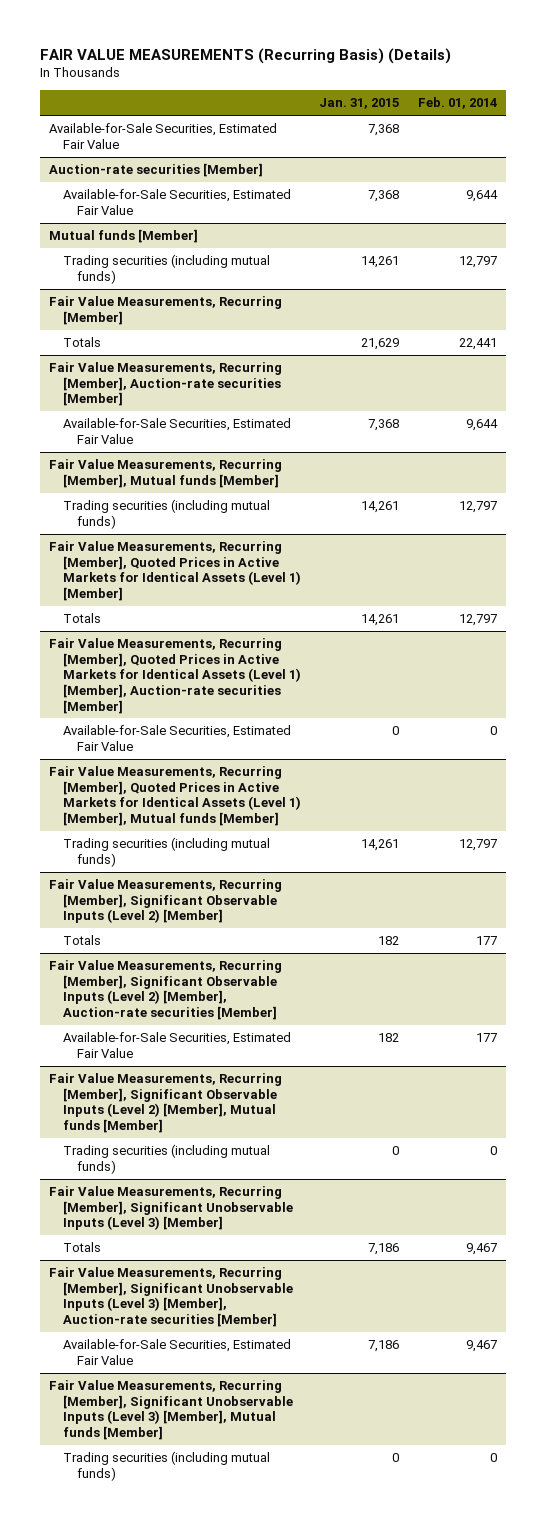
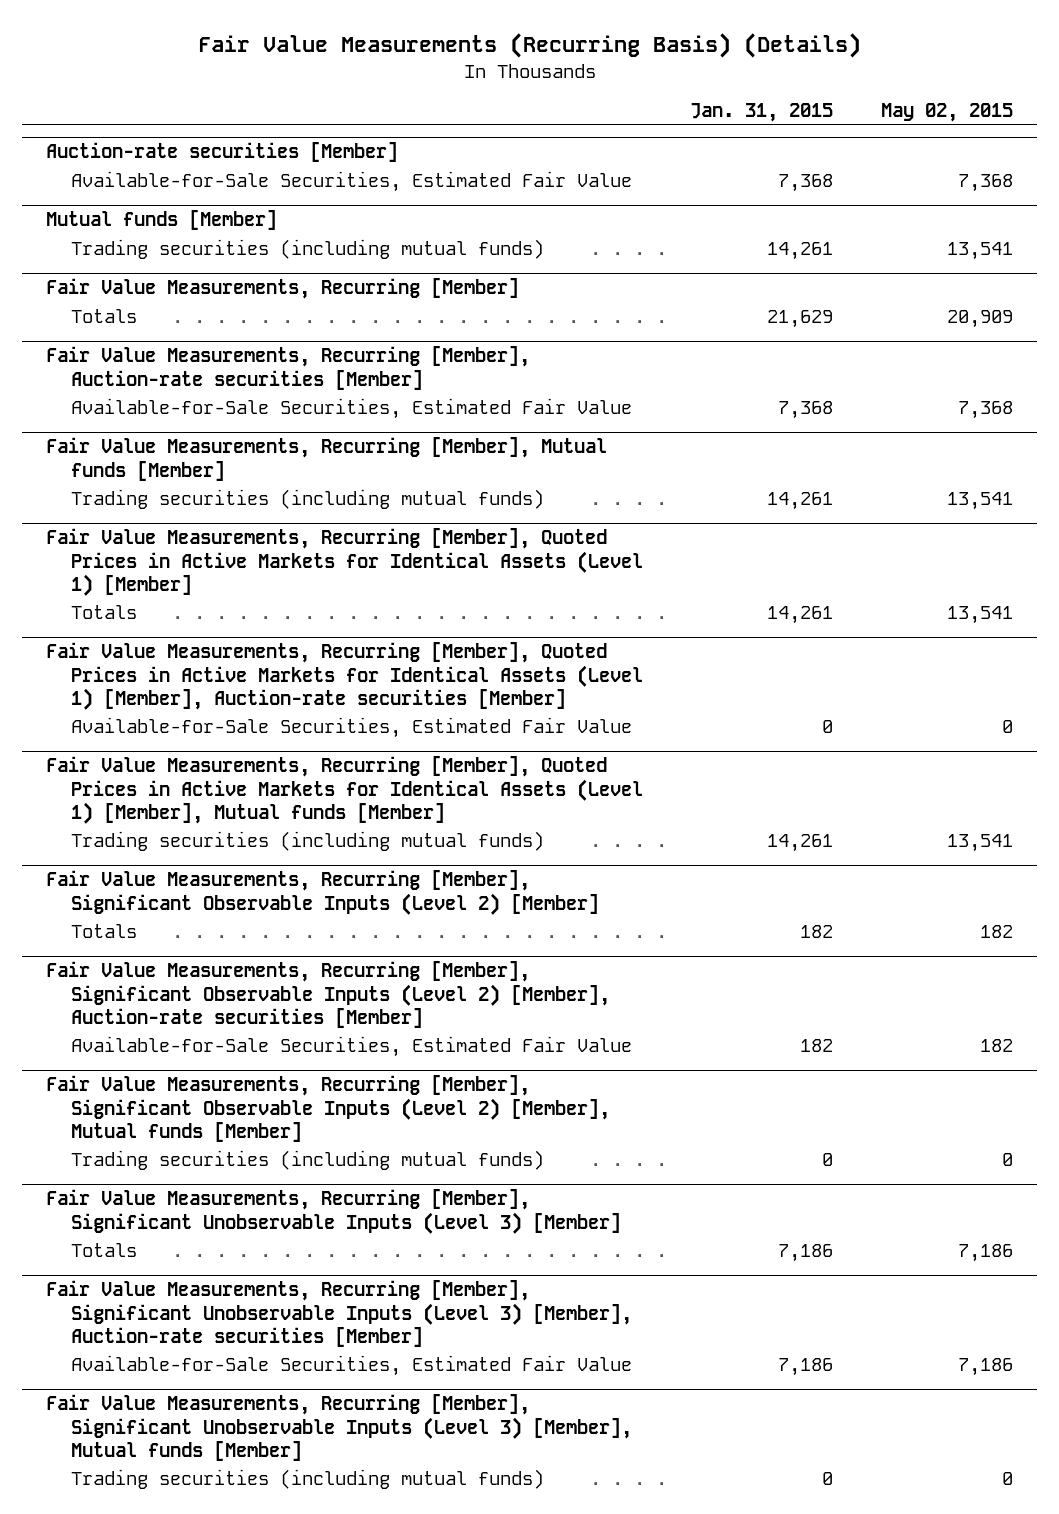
[39,47,451,64] FAIR VALUE MEASUREMENTS (Recurring Basis) (Details) -> [197,32,861,58] Fair Value Measurements (Recurring Basis) (Details)
[417,97,497,110] Feb. 01, 2014 -> none
none -> [881,103,1014,123] May 02, 2015
[49,123,278,149] Available-for-Sale Securities, Estimated Fair Value -> none

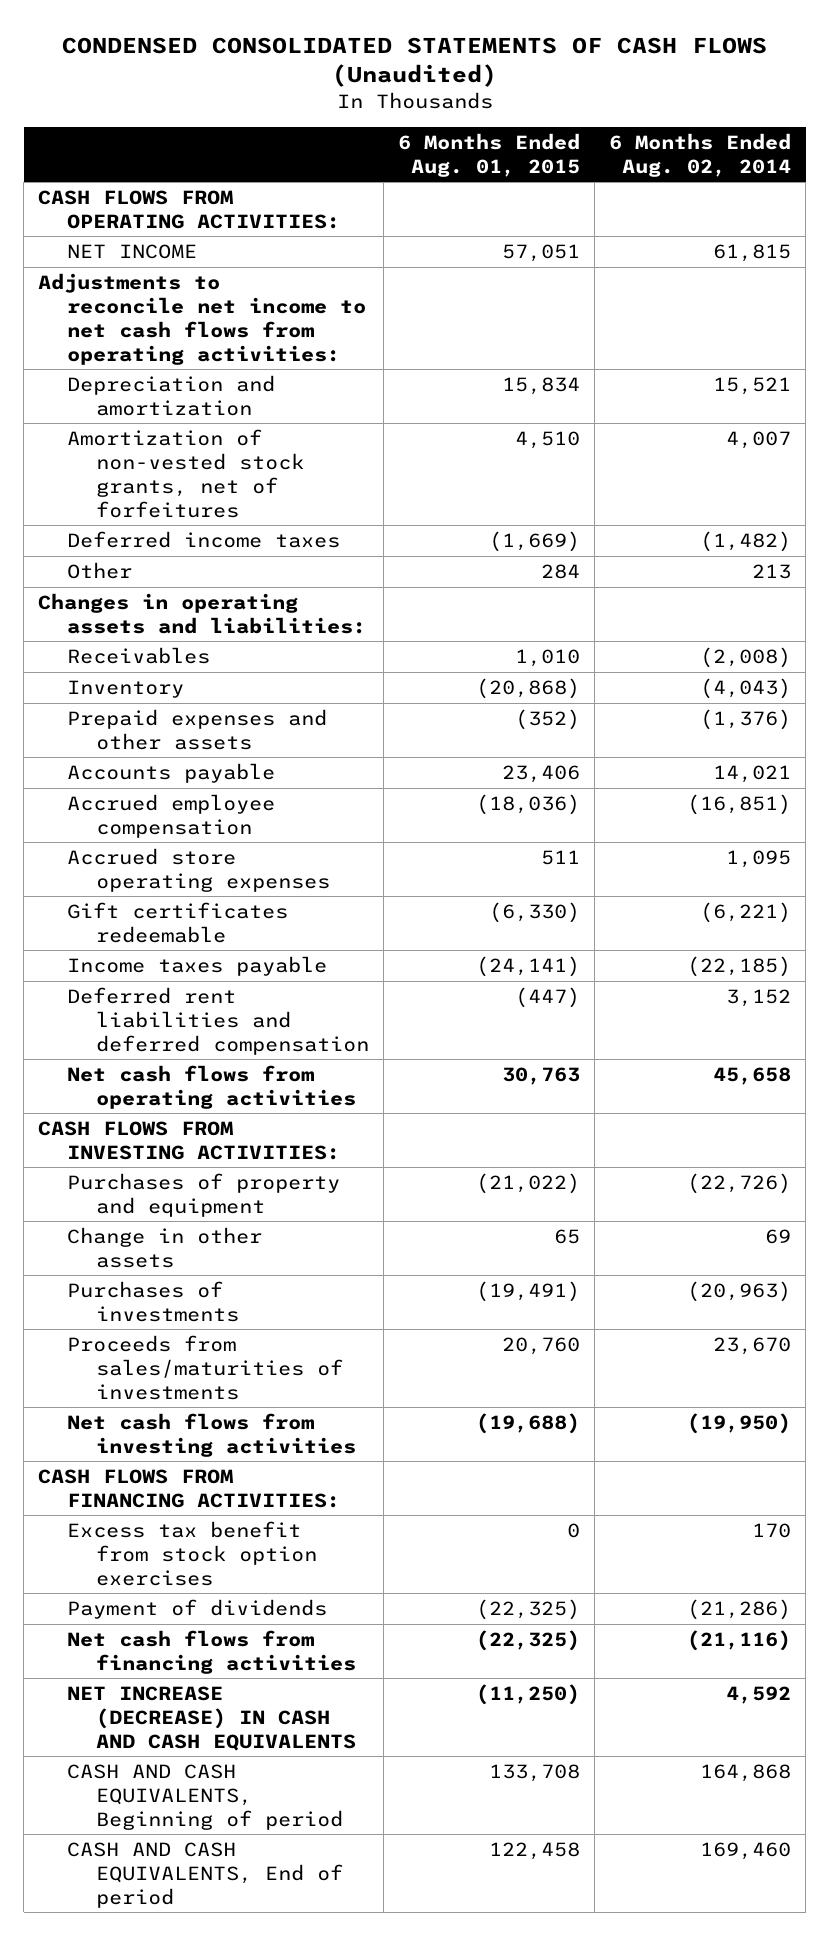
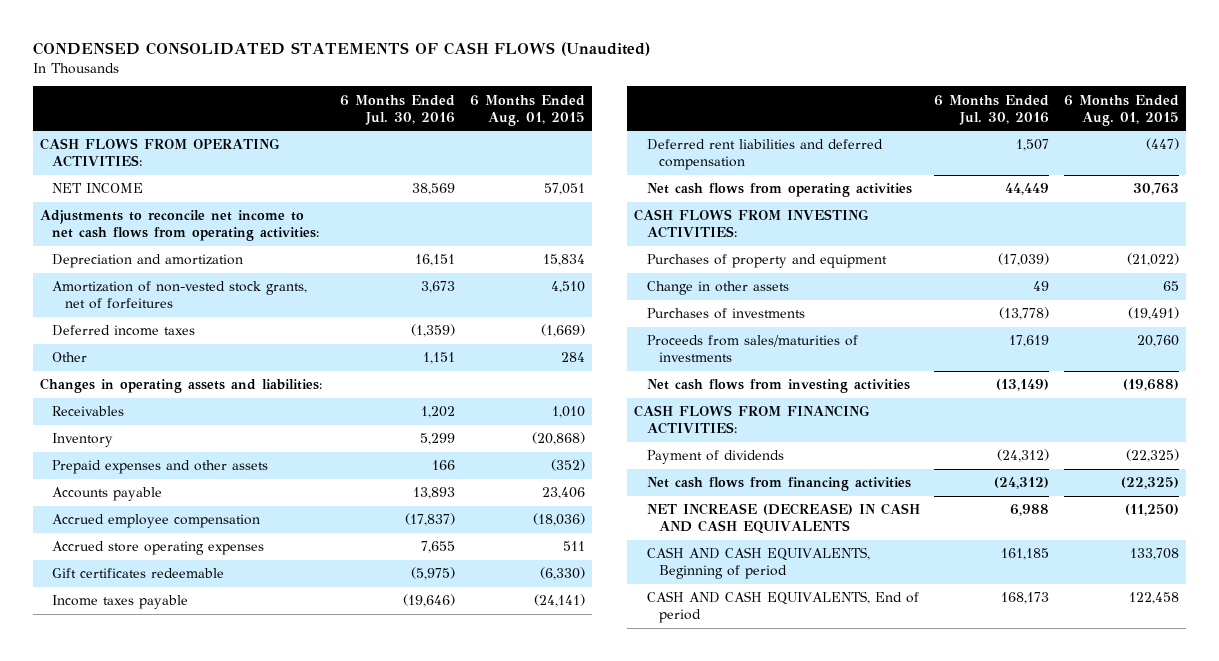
[609,132,792,177] 6 Months Ended Aug. 02, 2014 -> none
none -> [340,94,456,125] 6 Months Ended Jul. 30, 2016
[66,1520,317,1586] Excess tax benefit from stock option exercises -> none

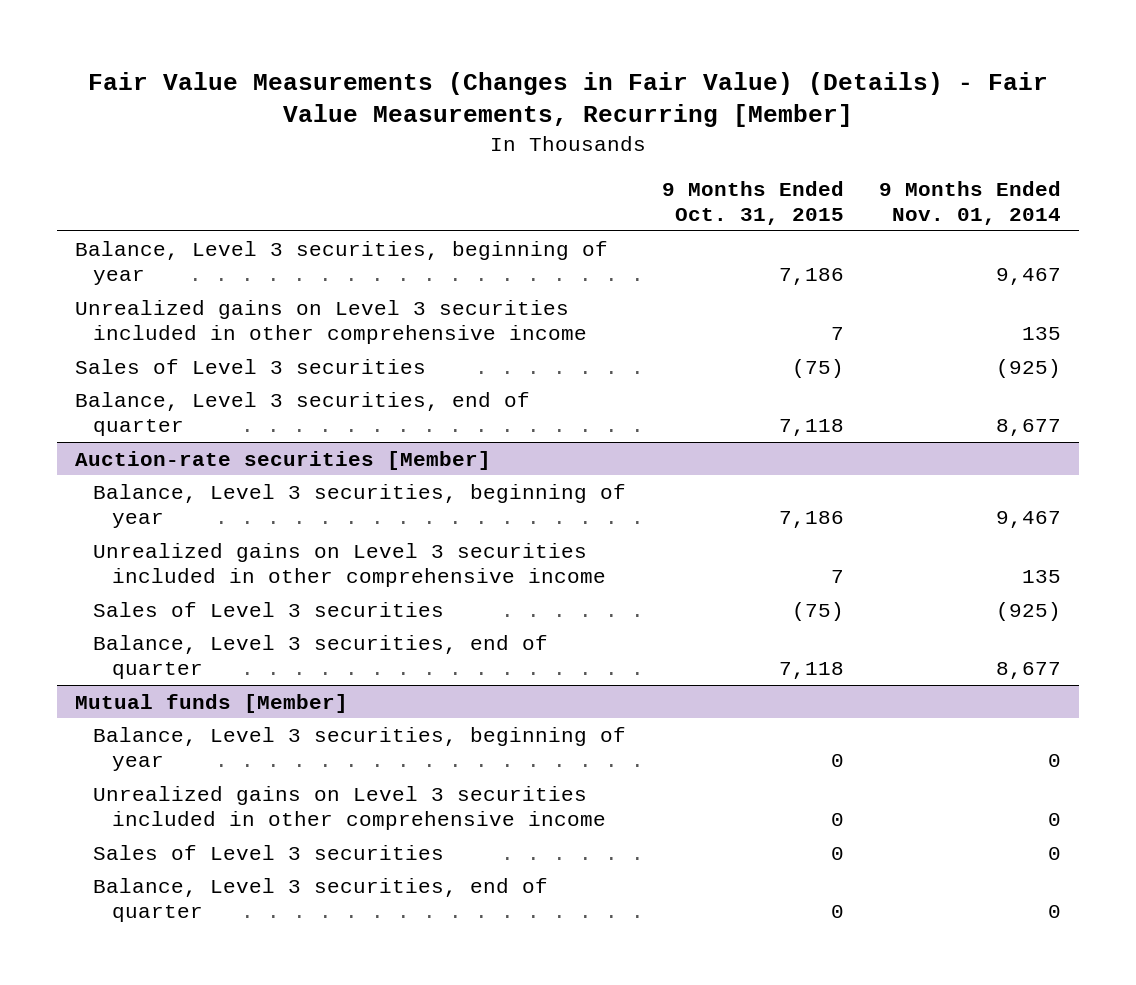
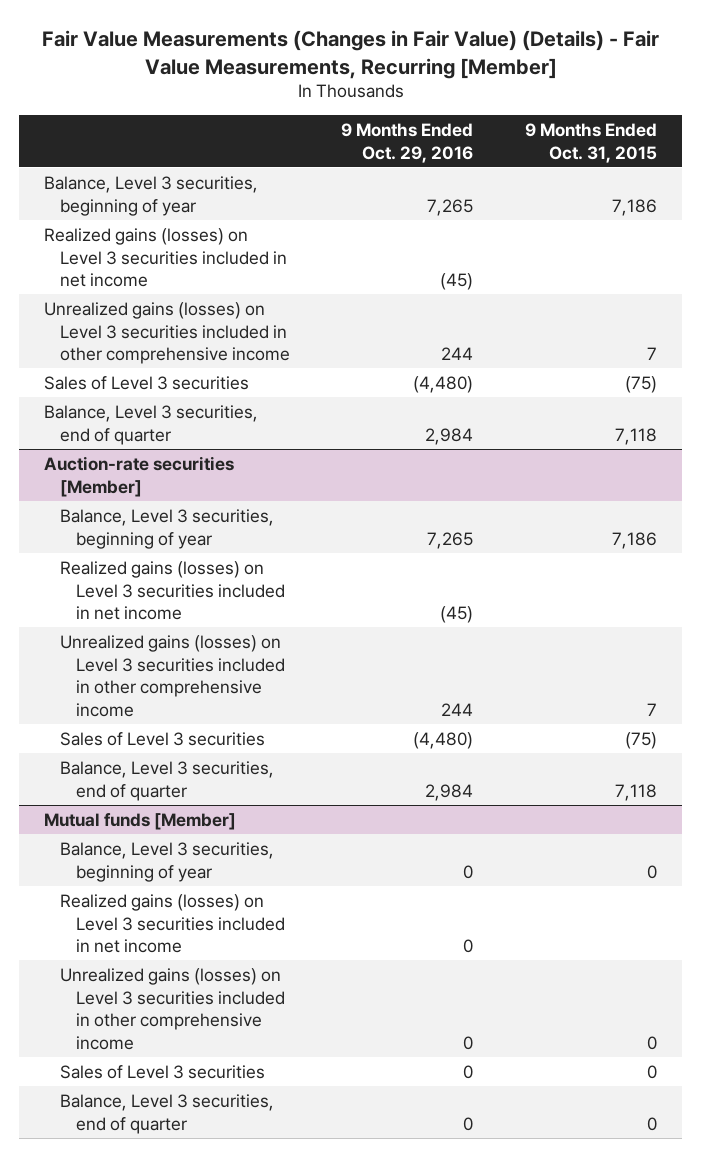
[879,180,1062,226] 9 Months Ended Nov. 01, 2014 -> none
none -> [341,122,474,163] 9 Months Ended Oct. 29, 2016
none -> [44,227,288,288] Realized gains (losses) on Level 3 securities included in net income
[74,299,588,345] Unrealized gains on Level 3 securities included in other comprehensive income -> [44,301,291,365] Unrealized gains (losses) on Level 3 securities included in other comprehensive income
none -> [60,560,285,621] Realized gains (losses) on Level 3 securities included in net income
[93,542,606,588] Unrealized gains on Level 3 securities included in other comprehensive income -> [60,634,285,717] Unrealized gains (losses) on Level 3 securities included in other comprehensive income
none -> [60,893,285,954] Realized gains (losses) on Level 3 securities included in net income
[93,785,606,831] Unrealized gains on Level 3 securities included in other comprehensive income -> [60,967,285,1050] Unrealized gains (losses) on Level 3 securities included in other comprehensive income

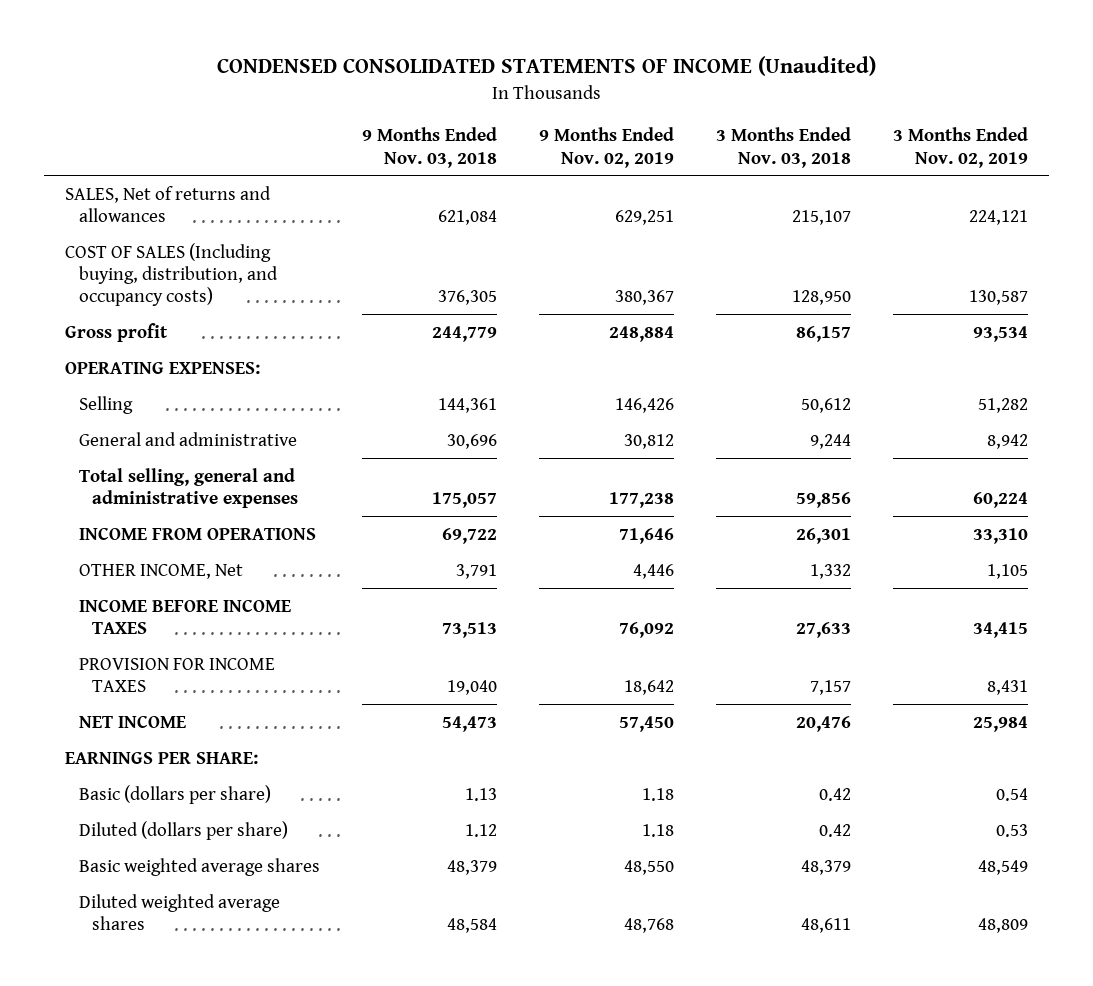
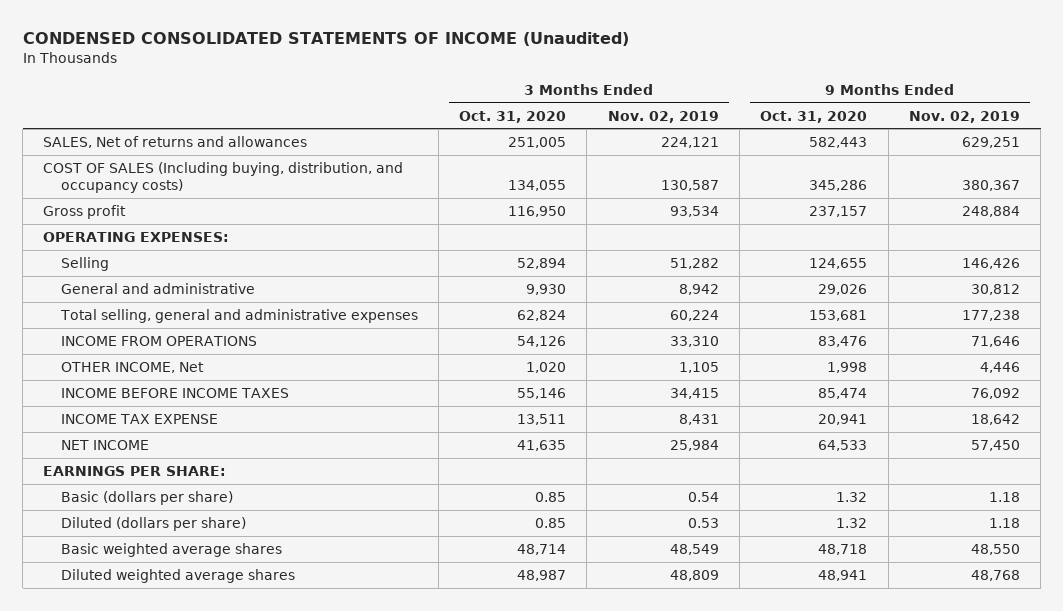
[361,127,497,168] 9 Months Ended Nov. 03, 2018 -> none
[715,127,851,168] 3 Months Ended Nov. 03, 2018 -> none
none -> [459,110,567,123] Oct. 31, 2020
none -> [760,110,868,123] Oct. 31, 2020
[78,657,275,693] PROVISION FOR INCOME TAXES -> [60,413,218,424] INCOME TAX EXPENSE

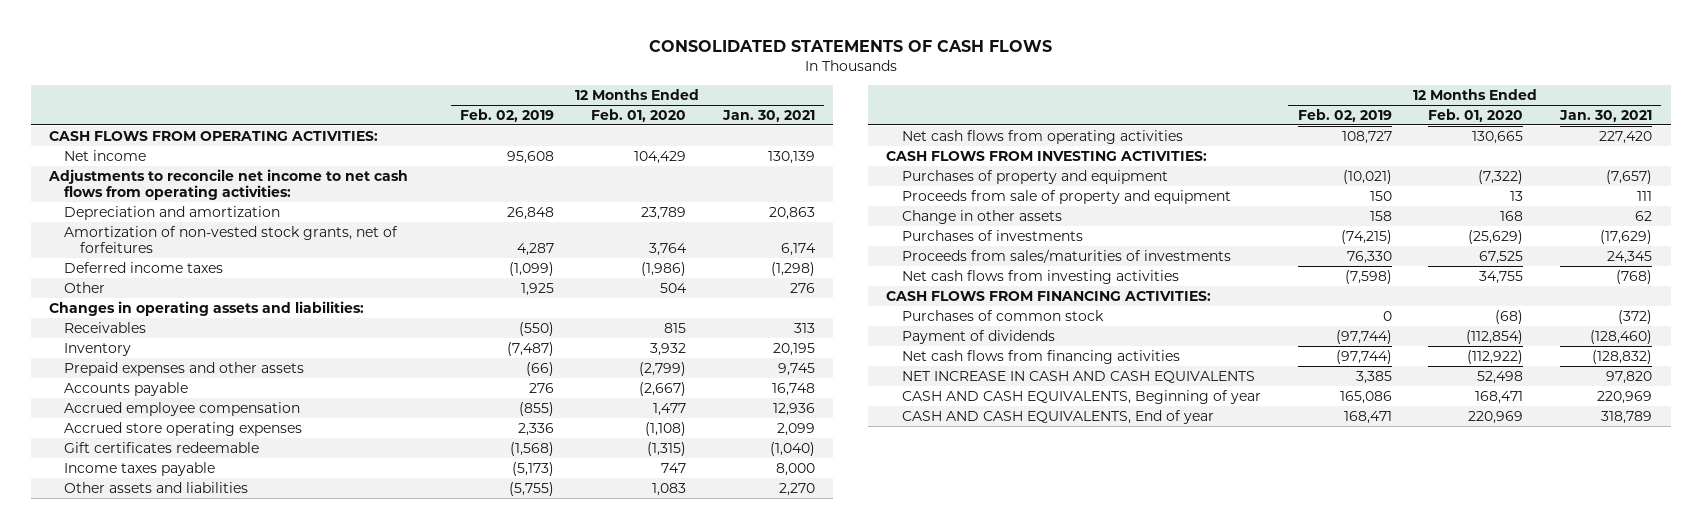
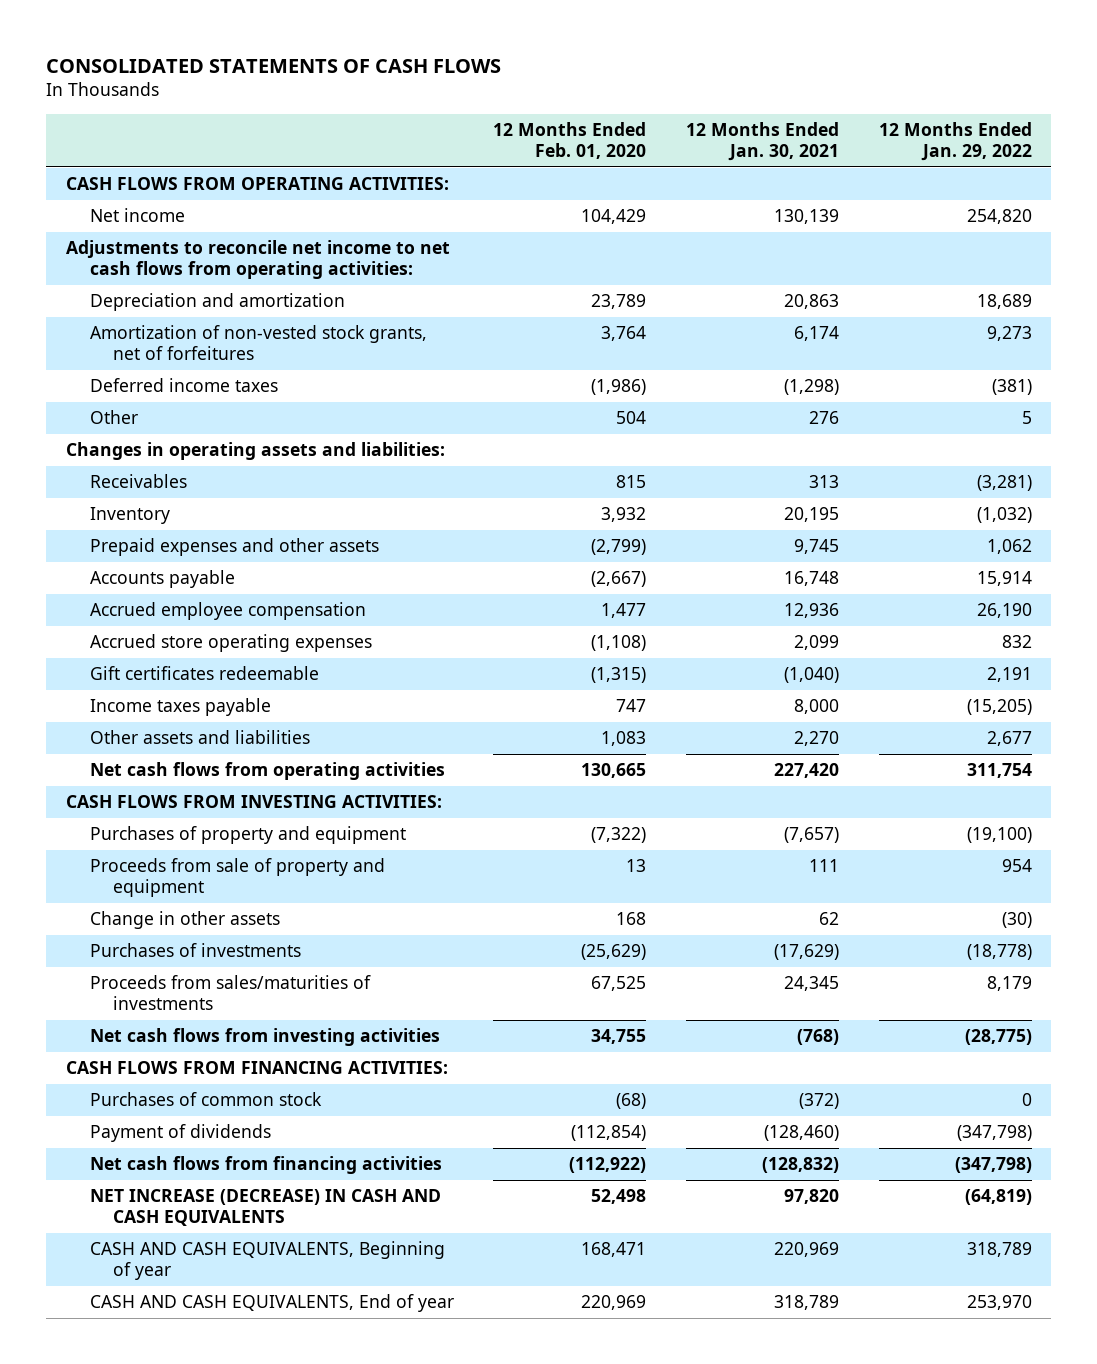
[460,108,555,122] Feb. 02, 2019 -> none
none -> [878,121,1032,161] 12 Months Ended Jan. 29, 2022
[901,370,1255,383] NET INCREASE IN CASH AND CASH EQUIVALENTS -> [89,1189,441,1227] NET INCREASE (DECREASE) IN CASH AND CASH EQUIVALENTS

